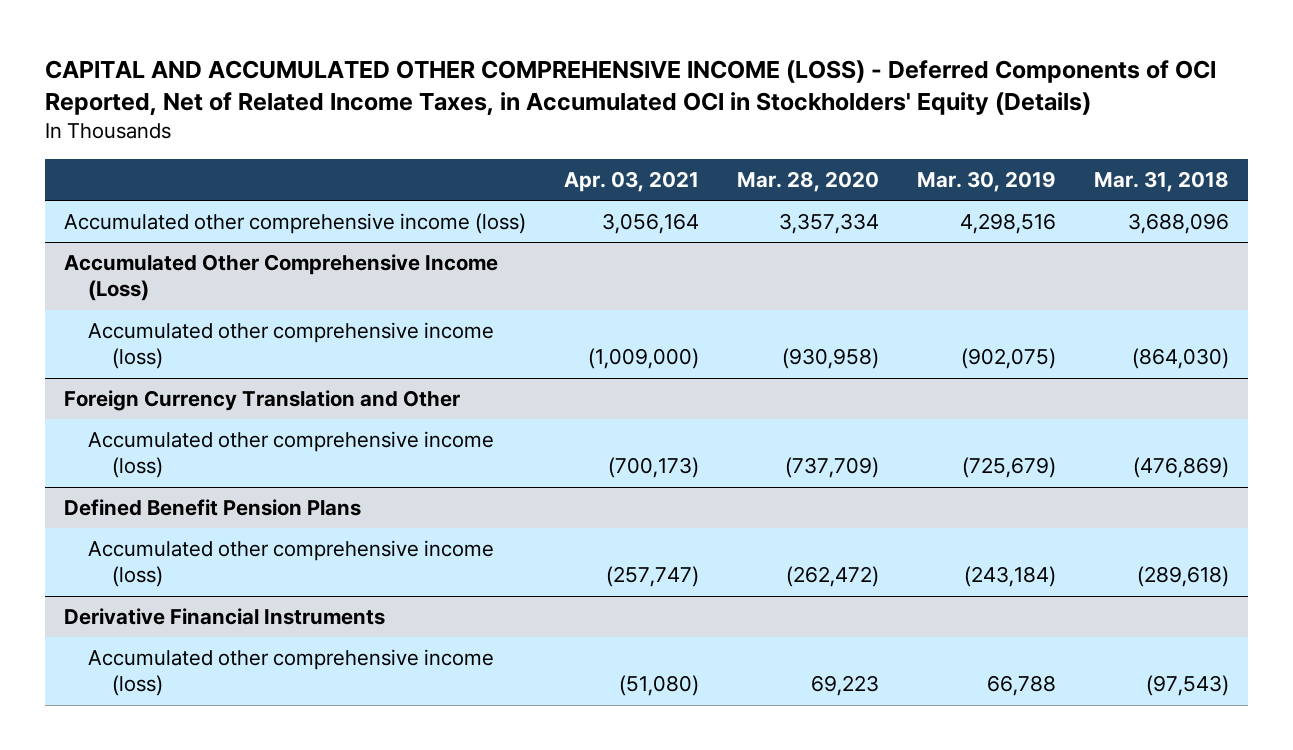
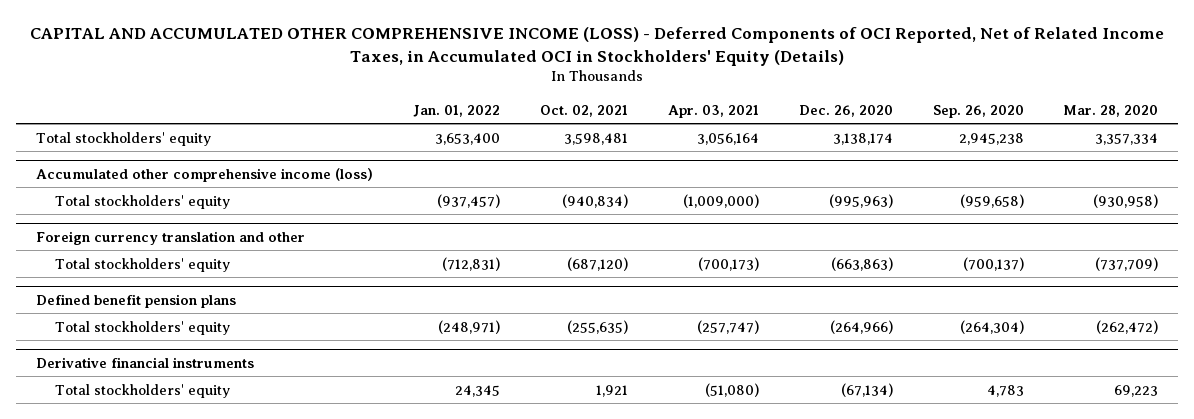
[917,171,1057,193] Mar. 30, 2019 -> none
[1094,171,1230,193] Mar. 31, 2018 -> none
none -> [412,104,500,117] Jan. 01, 2022
none -> [539,104,628,117] Oct. 02, 2021
none -> [798,104,893,117] Dec. 26, 2020
none -> [932,104,1024,118] Sep. 26, 2020
[64,213,527,235] Accumulated other comprehensive income (loss) -> [35,131,211,146] Total stockholders' equity
[64,254,499,302] Accumulated Other Comprehensive Income (Loss) -> [35,167,373,182] Accumulated other comprehensive income (loss)
[88,322,495,370] Accumulated other comprehensive income (loss) -> [55,194,231,209] Total stockholders' equity
[64,390,461,412] Foreign Currency Translation and Other -> [35,230,305,245] Foreign currency translation and other
[88,431,495,479] Accumulated other comprehensive income (loss) -> [55,257,231,272] Total stockholders' equity
[64,499,362,517] Defined Benefit Pension Plans -> [35,293,236,308] Defined benefit pension plans
[88,540,495,588] Accumulated other comprehensive income (loss) -> [55,320,231,335] Total stockholders' equity
[64,608,386,626] Derivative Financial Instruments -> [35,356,254,368] Derivative financial instruments
[88,649,495,697] Accumulated other comprehensive income (loss) -> [55,383,231,398] Total stockholders' equity

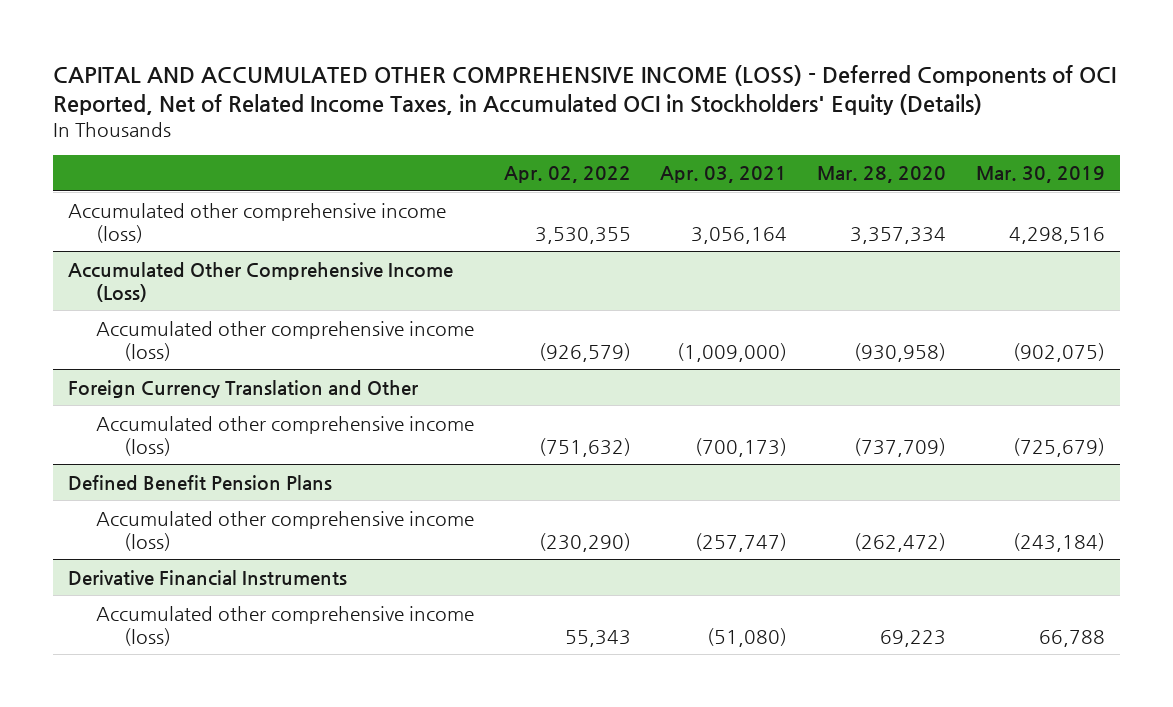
[412,104,500,117] Jan. 01, 2022 -> none
[539,104,628,117] Oct. 02, 2021 -> none
[798,104,893,117] Dec. 26, 2020 -> none
[932,104,1024,118] Sep. 26, 2020 -> none
none -> [503,166,631,184] Apr. 02, 2022
none -> [975,166,1105,184] Mar. 30, 2019
[35,131,211,146] Total stockholders' equity -> [67,202,446,243] Accumulated other comprehensive income (loss)
[35,167,373,182] Accumulated other comprehensive income (loss) -> [67,261,453,302] Accumulated Other Comprehensive Income (Loss)
[55,194,231,209] Total stockholders' equity -> [95,320,474,361] Accumulated other comprehensive income (loss)
[35,230,305,245] Foreign currency translation and other -> [67,379,418,398] Foreign Currency Translation and Other
[55,257,231,272] Total stockholders' equity -> [95,415,474,456] Accumulated other comprehensive income (loss)
[35,293,236,308] Defined benefit pension plans -> [67,474,332,490] Defined Benefit Pension Plans
[55,320,231,335] Total stockholders' equity -> [95,510,474,551] Accumulated other comprehensive income (loss)
[35,356,254,368] Derivative financial instruments -> [67,569,347,586] Derivative Financial Instruments
[55,383,231,398] Total stockholders' equity -> [95,605,474,646] Accumulated other comprehensive income (loss)

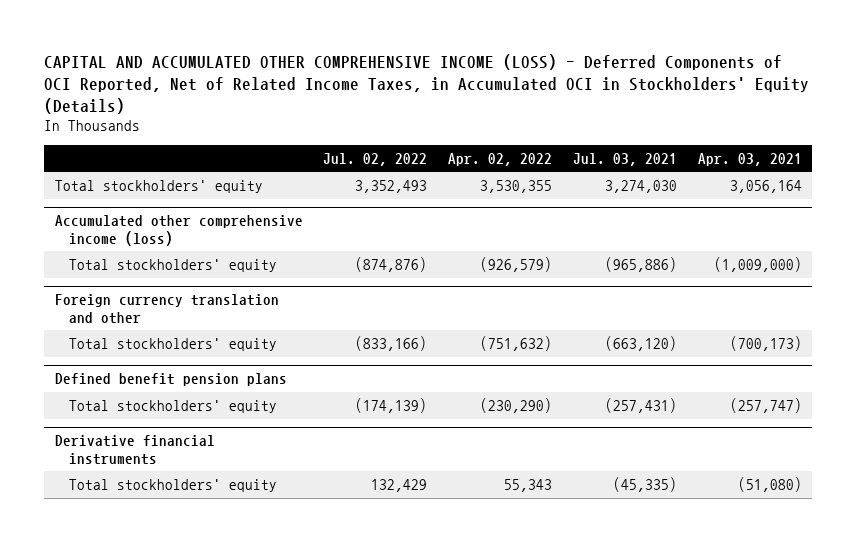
[817,166,947,184] Mar. 28, 2020 -> none
[975,166,1105,184] Mar. 30, 2019 -> none
none -> [323,152,428,166] Jul. 02, 2022
none -> [573,152,678,166] Jul. 03, 2021
[67,202,446,243] Accumulated other comprehensive income (loss) -> [54,179,263,193] Total stockholders' equity
[67,261,453,302] Accumulated Other Comprehensive Income (Loss) -> [54,215,303,246] Accumulated other comprehensive income (loss)
[95,320,474,361] Accumulated other comprehensive income (loss) -> [68,258,277,272] Total stockholders' equity
[67,379,418,398] Foreign Currency Translation and Other -> [54,294,279,324] Foreign currency translation and other
[95,415,474,456] Accumulated other comprehensive income (loss) -> [68,337,277,351] Total stockholders' equity
[67,474,332,490] Defined Benefit Pension Plans -> [54,373,287,387] Defined benefit pension plans
[95,510,474,551] Accumulated other comprehensive income (loss) -> [68,399,277,413] Total stockholders' equity
[67,569,347,586] Derivative Financial Instruments -> [54,435,215,465] Derivative financial instruments
[95,605,474,646] Accumulated other comprehensive income (loss) -> [68,478,277,492] Total stockholders' equity

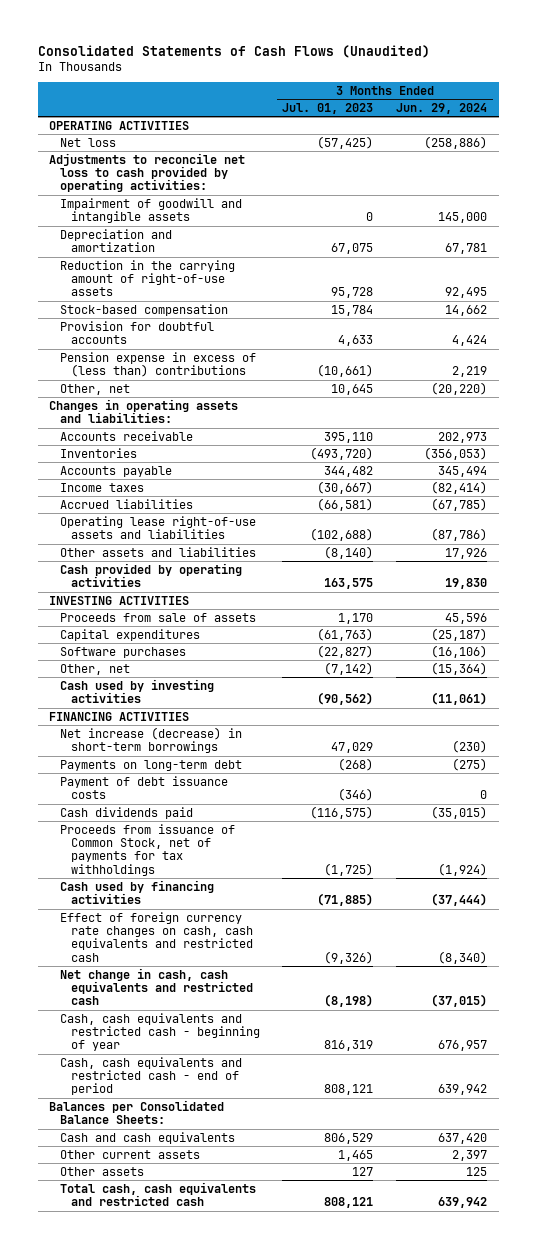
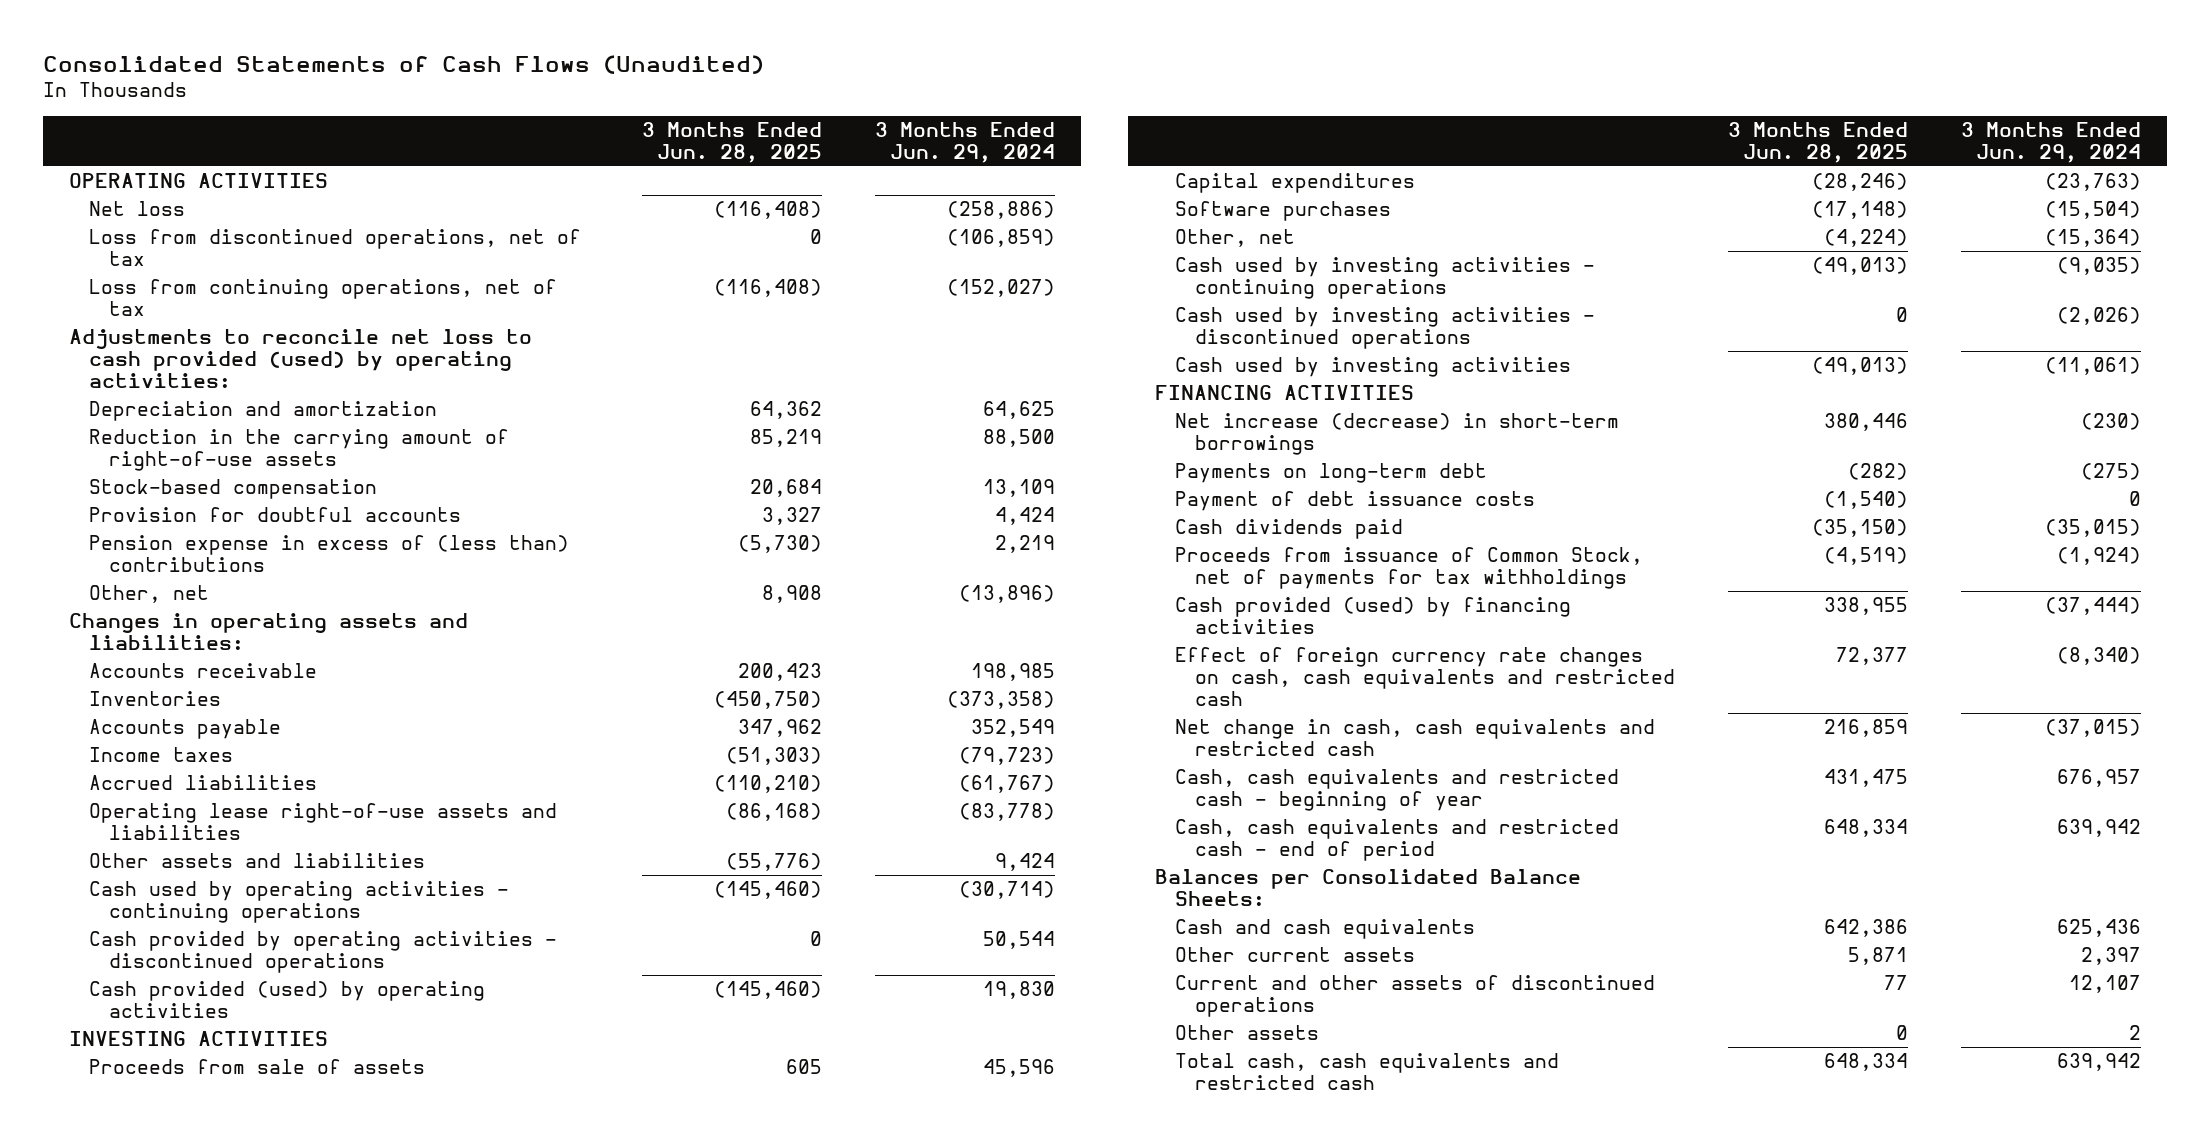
[282,102,374,114] Jul. 01, 2023 -> none
none -> [642,122,823,164] 3 Months Ended Jun. 28, 2025
[60,197,243,224] Impairment of goodwill and intangible assets -> none
none -> [89,229,582,267] Loss from discontinued operations, net of tax
none -> [89,279,558,317] Loss from continuing operations, net of tax
[49,152,246,193] Adjustments to reconcile net loss to cash provided by operating activities: -> [69,329,533,389] Adjustments to reconcile net loss to cash provided (used) by operating activities:
[445,243,488,255] 67,781 -> [982,401,1055,420] 64,625
[445,287,488,299] 92,495 -> [982,429,1055,448] 88,500
[445,304,488,316] 14,662 -> [982,479,1055,498] 13,109
[431,381,488,395] (20,220) -> [958,585,1055,604] (13,896)
[438,431,488,443] 202,973 -> [970,663,1055,682] 198,985
[424,446,488,460] (356,053) -> [946,691,1055,710] (373,358)
[438,465,488,477] 345,494 -> [970,719,1055,738] 352,549
[431,480,488,494] (82,414) -> [958,747,1055,766] (79,723)
[431,497,488,511] (67,785) -> [958,775,1055,794] (61,767)
[431,528,488,542] (87,786) -> [958,803,1055,822] (83,778)
[445,547,488,559] 17,926 -> [994,853,1055,872] 9,424
none -> [89,881,510,924] Cash used by operating activities - continuing operations
none -> [89,931,558,974] Cash provided by operating activities - discontinued operations
[60,562,243,588] Cash provided by operating activities -> [89,981,486,1019] Cash provided (used) by operating activities
[431,627,488,641] (25,187) -> [2044,173,2141,192] (23,763)
[431,644,488,658] (16,106) -> [2044,201,2141,220] (15,504)
none -> [1174,257,1595,300] Cash used by investing activities - continuing operations
none -> [1174,307,1595,350] Cash used by investing activities - discontinued operations
[60,879,215,905] Cash used by financing activities -> [1174,597,1571,635] Cash provided (used) by financing activities
[438,1132,488,1144] 637,420 -> [2056,919,2141,938] 625,436
none -> [1174,975,1655,1018] Current and other assets of discontinued operations
[466,1166,488,1176] 125 -> [2128,1025,2141,1041] 2

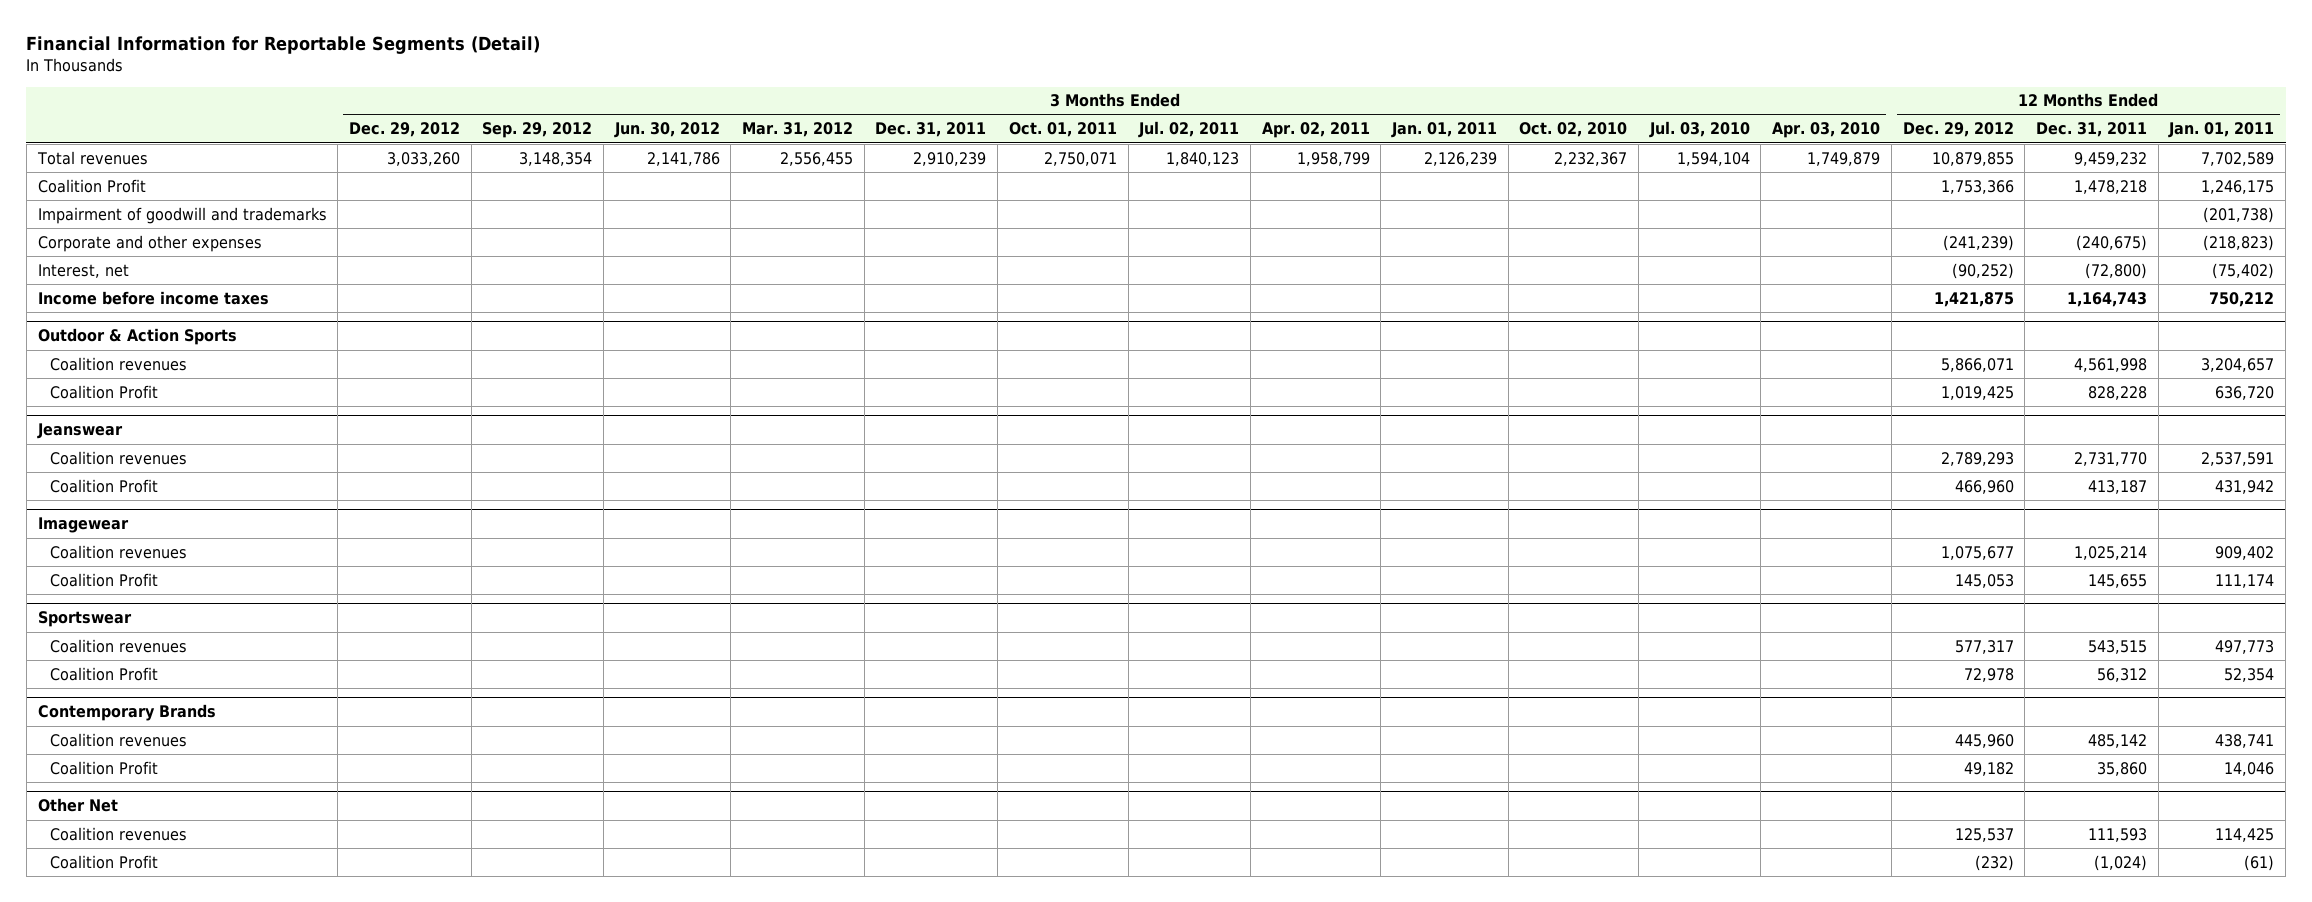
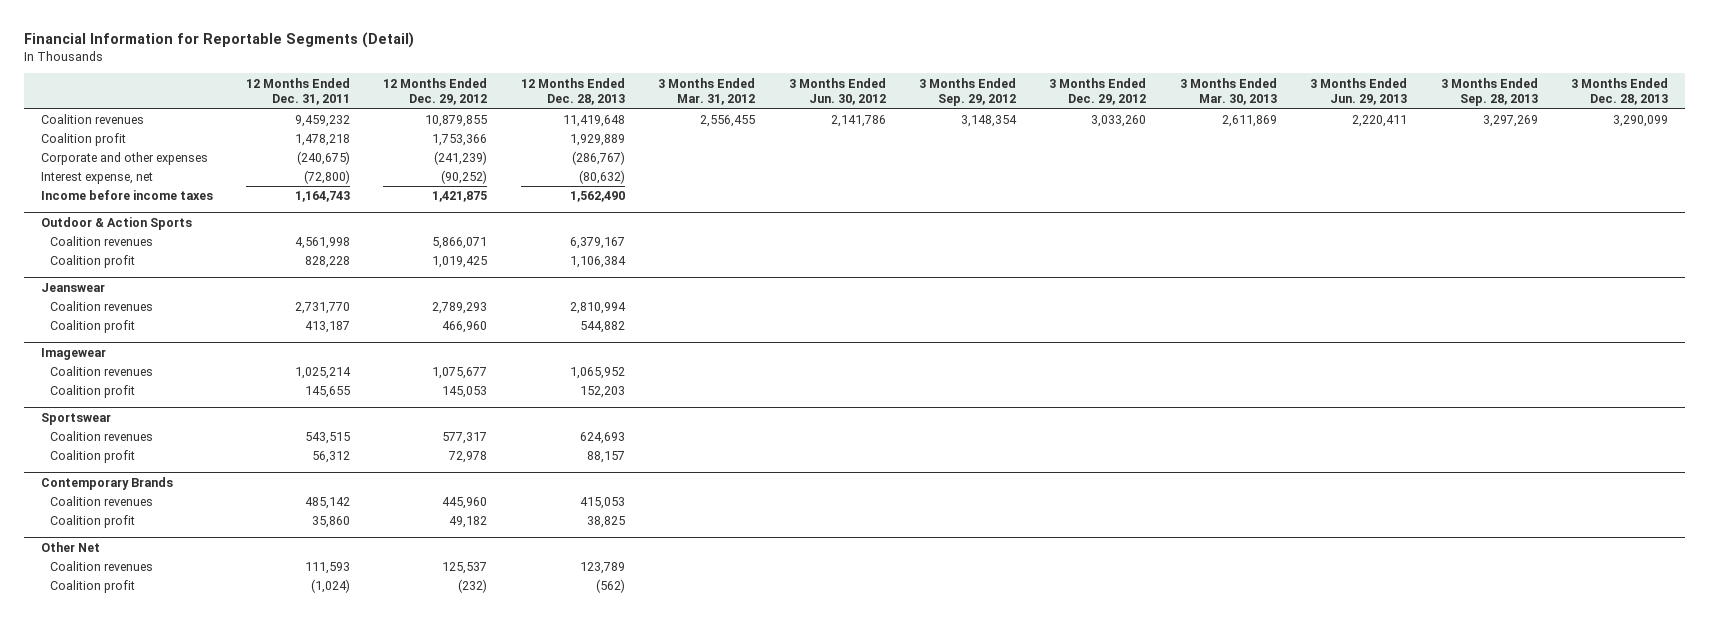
[875,122,987,138] Dec. 31, 2011 -> none
[1008,122,1117,138] Oct. 01, 2011 -> none
[1138,121,1240,139] Jul. 02, 2011 -> none
[1261,122,1370,139] Apr. 02, 2011 -> none
[1390,122,1497,139] Jan. 01, 2011 -> none
[1519,122,1628,138] Oct. 02, 2010 -> none
[1648,121,1750,139] Jul. 03, 2010 -> none
[1772,122,1881,139] Apr. 03, 2010 -> none
[2168,122,2275,139] Jan. 01, 2011 -> none
none -> [520,77,625,106] 12 Months Ended Dec. 28, 2013
none -> [1179,77,1277,106] 3 Months Ended Mar. 30, 2013
none -> [1310,77,1408,106] 3 Months Ended Jun. 29, 2013
none -> [1440,77,1538,107] 3 Months Ended Sep. 28, 2013
none -> [1570,77,1668,106] 3 Months Ended Dec. 28, 2013
[37,206,327,224] Impairment of goodwill and trademarks -> none
[36,150,148,165] Total revenues -> [40,114,144,125] Coalition revenues
[37,178,146,193] Coalition Profit -> [40,133,126,147] Coalition profit
[37,263,129,278] Interest, net -> [40,172,153,185] Interest expense, net
[50,384,159,399] Coalition Profit -> [50,255,136,269] Coalition profit
[50,478,159,493] Coalition Profit -> [50,320,136,334] Coalition profit
[50,572,159,587] Coalition Profit -> [50,385,136,399] Coalition profit
[50,666,159,681] Coalition Profit -> [50,450,136,464] Coalition profit
[50,760,159,775] Coalition Profit -> [50,515,136,529] Coalition profit
[50,854,159,869] Coalition Profit -> [50,580,136,594] Coalition profit

